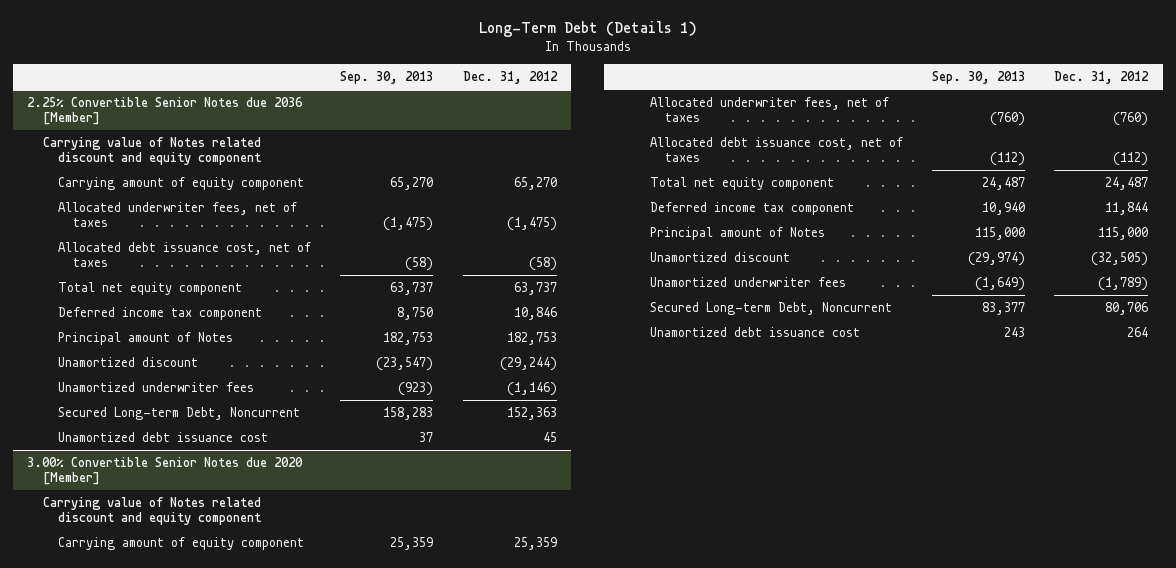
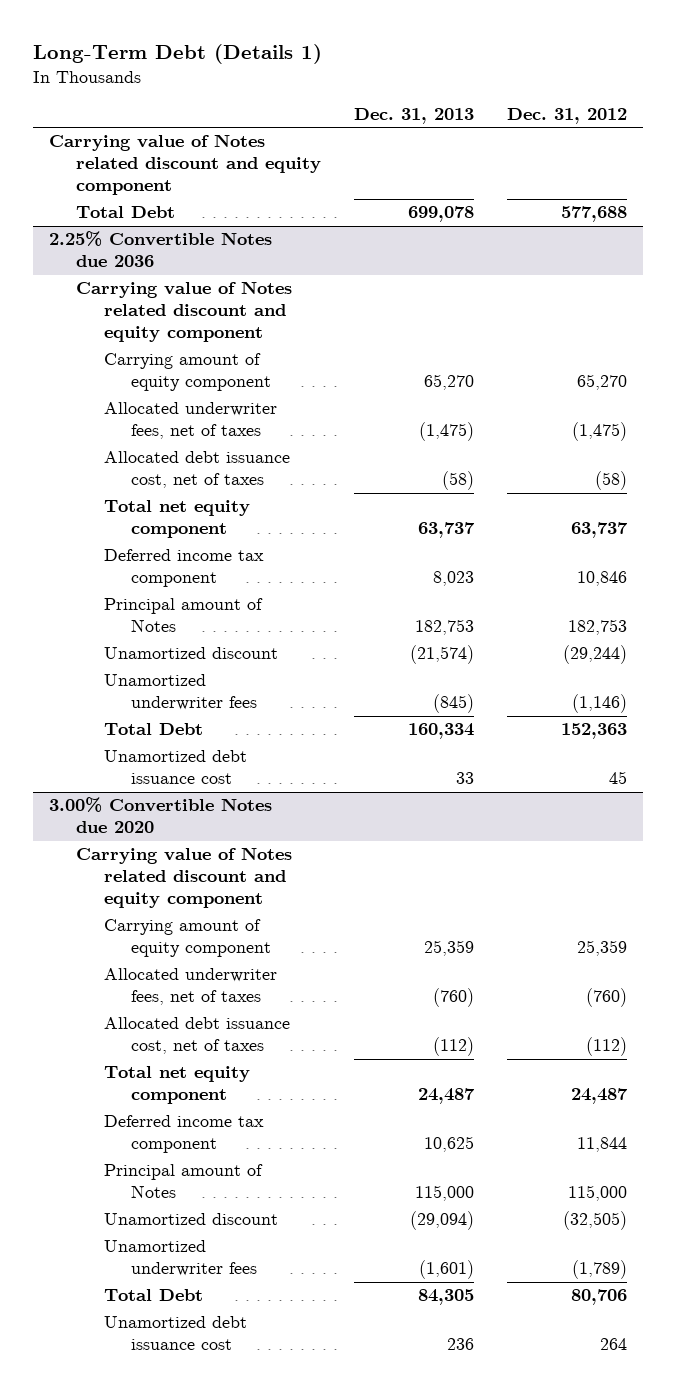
[340,71,434,85] Sep. 30, 2013 -> none
none -> [354,107,475,124] Dec. 31, 2013
[27,97,304,126] 2.25% Convertible Senior Notes due 2036 [Member] -> none
none -> [76,206,176,219] Total Debt
none -> [49,231,273,268] 2.25% Convertible Notes due 2036
none -> [76,281,293,343] Carrying value of Notes related discount and equity component
[58,407,301,421] Secured Long-term Debt, Noncurrent -> [103,723,203,736] Total Debt
[27,457,304,486] 3.00% Convertible Senior Notes due 2020 [Member] -> [49,797,273,834] 3.00% Convertible Notes due 2020
[649,302,892,316] Secured Long-term Debt, Noncurrent -> [103,1289,203,1302] Total Debt

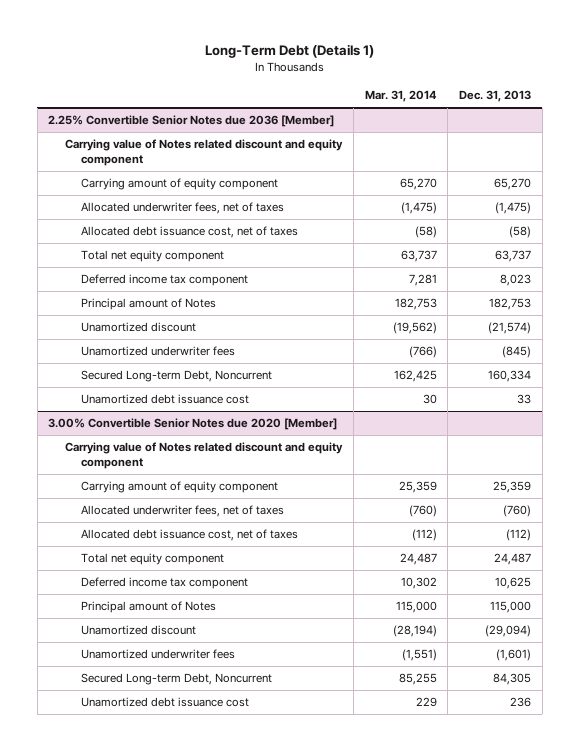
[506,107,627,124] Dec. 31, 2012 -> none
none -> [364,90,437,103] Mar. 31, 2014
[49,134,322,196] Carrying value of Notes related discount and equity component -> none
[76,206,176,219] Total Debt -> none
[49,231,273,268] 2.25% Convertible Notes due 2036 -> [48,115,335,128] 2.25% Convertible Senior Notes due 2036 [Member]
[103,723,203,736] Total Debt -> [81,370,273,383] Secured Long-term Debt, Noncurrent
[49,797,273,834] 3.00% Convertible Notes due 2020 -> [48,418,338,431] 3.00% Convertible Senior Notes due 2020 [Member]
[103,1289,203,1302] Total Debt -> [81,673,273,686] Secured Long-term Debt, Noncurrent

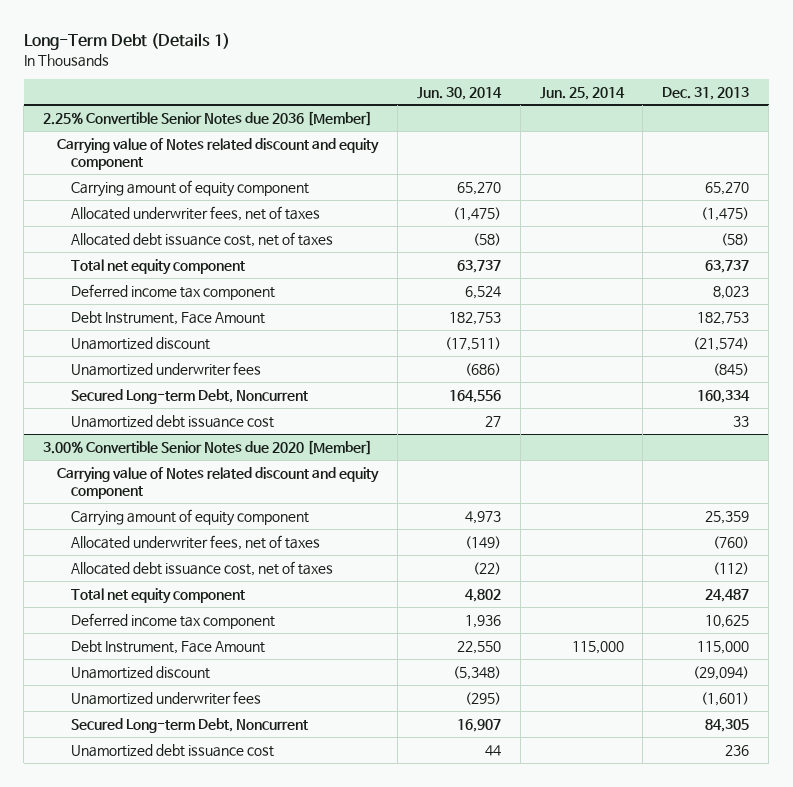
[364,90,437,103] Mar. 31, 2014 -> none
none -> [416,86,502,100] Jun. 30, 2014
none -> [539,86,625,100] Jun. 25, 2014
[81,298,217,311] Principal amount of Notes -> [70,310,265,325] Debt Instrument, Face Amount
[81,601,217,614] Principal amount of Notes -> [70,639,265,654] Debt Instrument, Face Amount

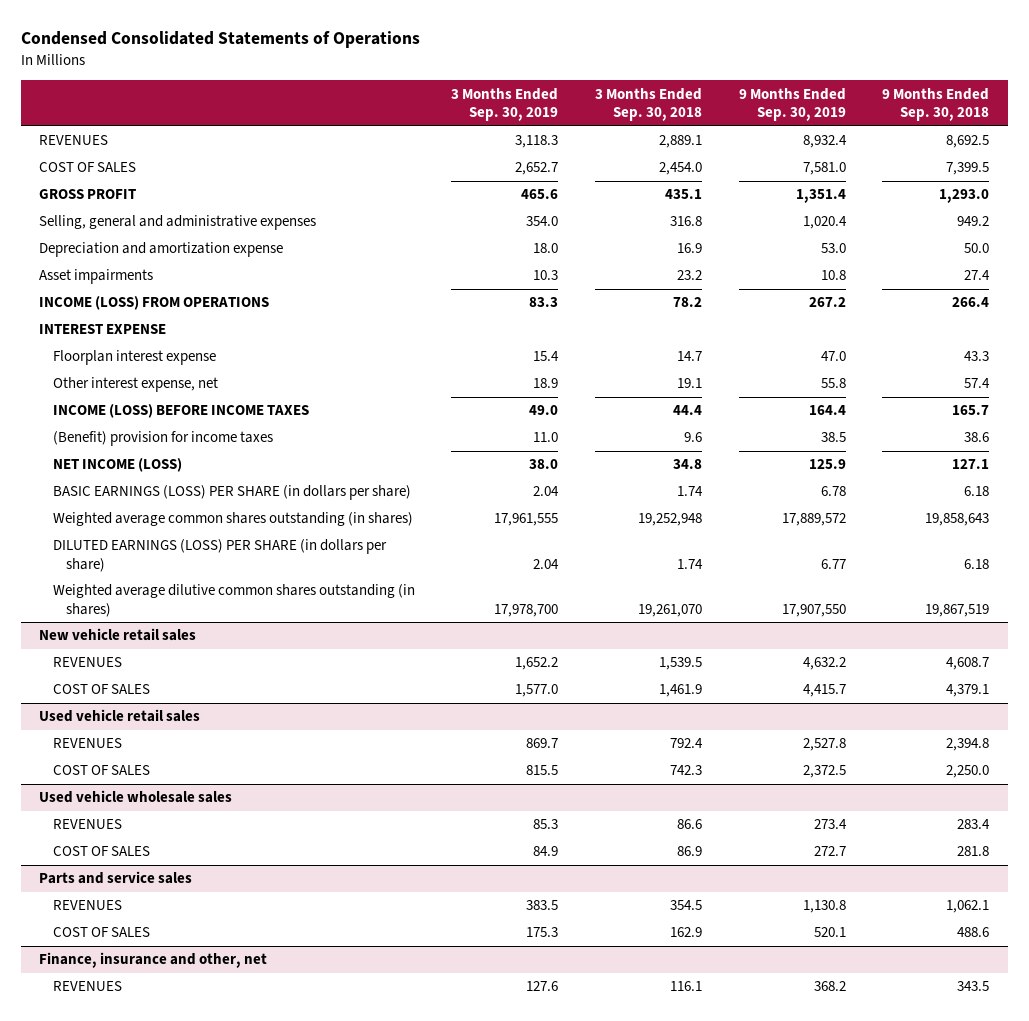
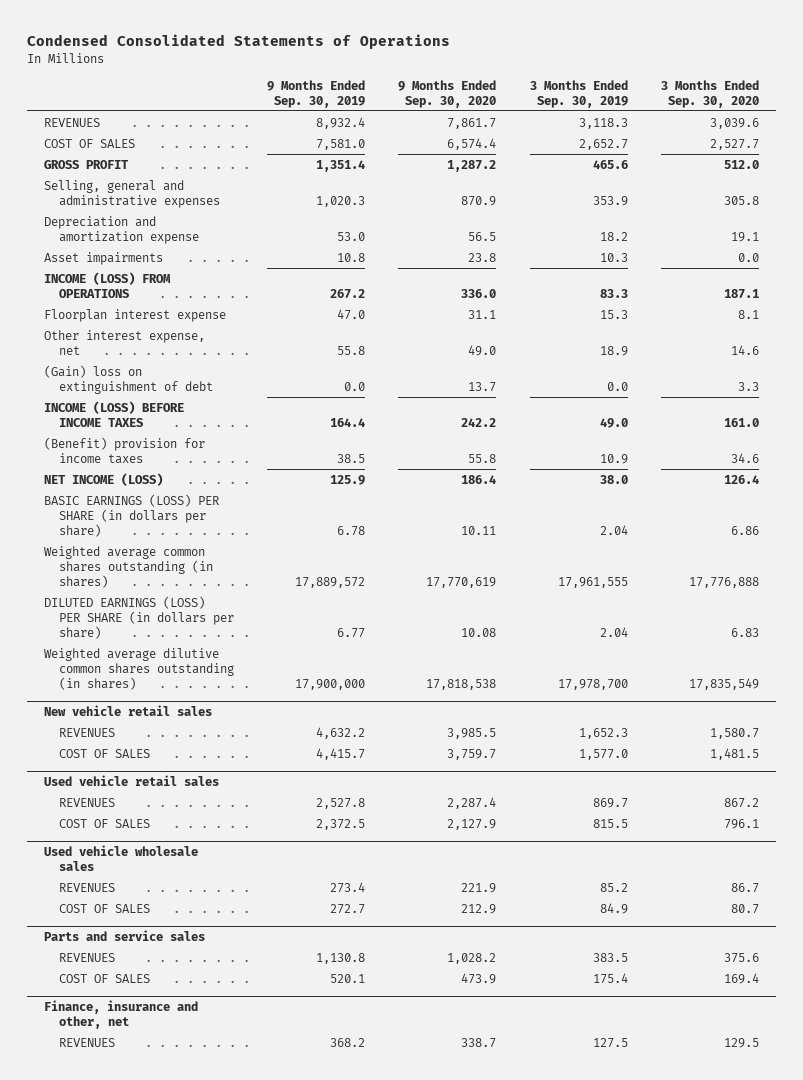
[594,87,702,122] 3 Months Ended Sep. 30, 2018 -> none
[882,87,990,122] 9 Months Ended Sep. 30, 2018 -> none
none -> [398,79,497,108] 9 Months Ended Sep. 30, 2020
none -> [661,79,760,108] 3 Months Ended Sep. 30, 2020
[526,216,559,227] 354.0 -> [592,195,628,206] 353.9
[802,216,847,230] 1,020.4 -> [315,195,365,207] 1,020.3
[533,243,559,254] 18.0 -> [599,231,628,241] 18.2
[39,324,167,335] INTEREST EXPENSE -> none
[533,351,560,362] 15.4 -> [599,309,628,319] 15.3
none -> [43,364,213,394] (Gain) loss on extinguishment of debt
[533,432,559,443] 11.0 -> [599,453,628,464] 10.9
[781,604,846,618] 17,907,550 -> [294,678,365,690] 17,900,000
[515,657,559,671] 1,652.2 -> [578,727,628,739] 1,652.3
[533,819,559,830] 85.3 -> [599,882,628,892] 85.2
[526,927,559,938] 175.3 -> [592,972,628,984] 175.4
[526,981,559,992] 127.6 -> [592,1037,628,1048] 127.5

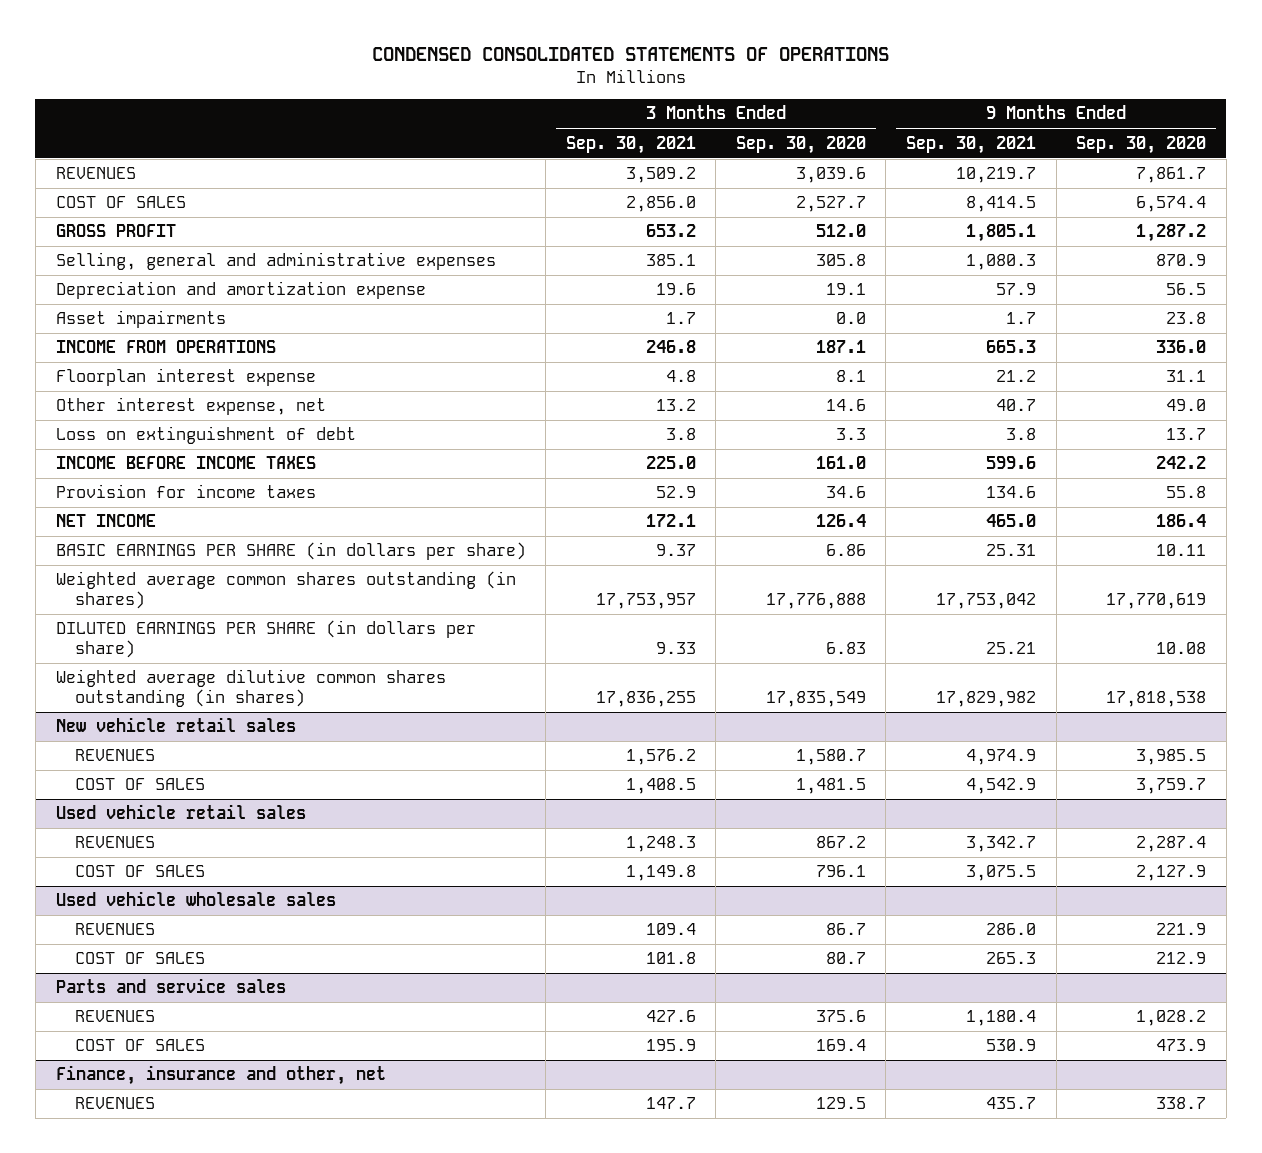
[27,34,451,50] Condensed Consolidated Statements of Operations -> [371,46,889,61] CONDENSED CONSOLIDATED STATEMENTS OF OPERATIONS
[266,79,365,108] 9 Months Ended Sep. 30, 2019 -> none
[529,79,628,108] 3 Months Ended Sep. 30, 2019 -> none
none -> [565,135,696,154] Sep. 30, 2021
none -> [905,135,1036,154] Sep. 30, 2021
[43,271,171,298] INCOME (LOSS) FROM OPERATIONS -> [55,340,276,354] INCOME FROM OPERATIONS
[43,364,213,394] (Gain) loss on extinguishment of debt -> [55,426,356,445] Loss on extinguishment of debt
[43,400,184,427] INCOME (LOSS) BEFORE INCOME TAXES -> [55,456,316,470] INCOME BEFORE INCOME TAXES
[43,436,205,464] (Benefit) provision for income taxes -> [55,484,316,499] Provision for income taxes
[43,472,163,486] NET INCOME (LOSS) -> [55,514,156,528] NET INCOME
[43,493,220,537] BASIC EARNINGS (LOSS) PER SHARE (in dollars per share) -> [55,542,526,561] BASIC EARNINGS PER SHARE (in dollars per share)
[43,595,234,639] DILUTED EARNINGS (LOSS) PER SHARE (in dollars per share) -> [55,620,476,658] DILUTED EARNINGS PER SHARE (in dollars per share)

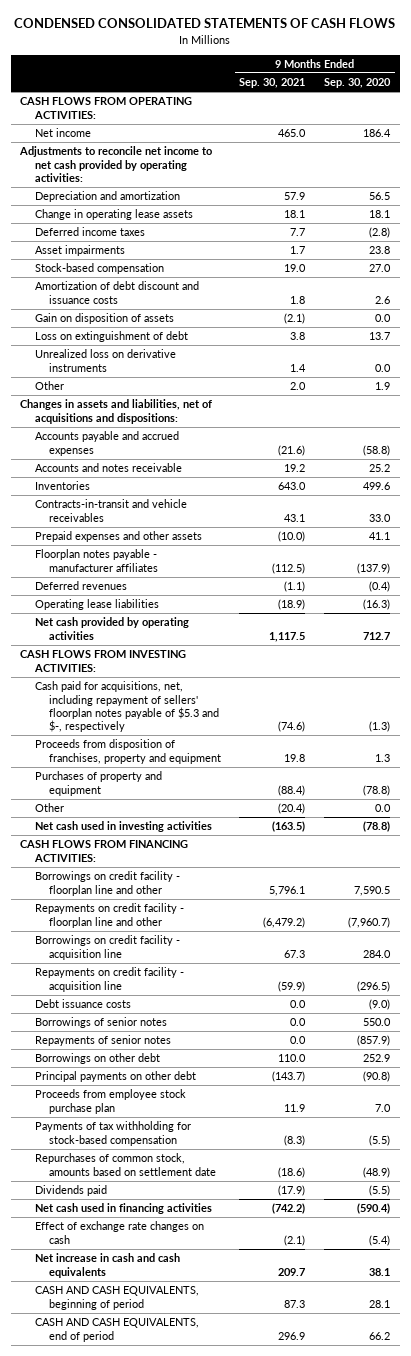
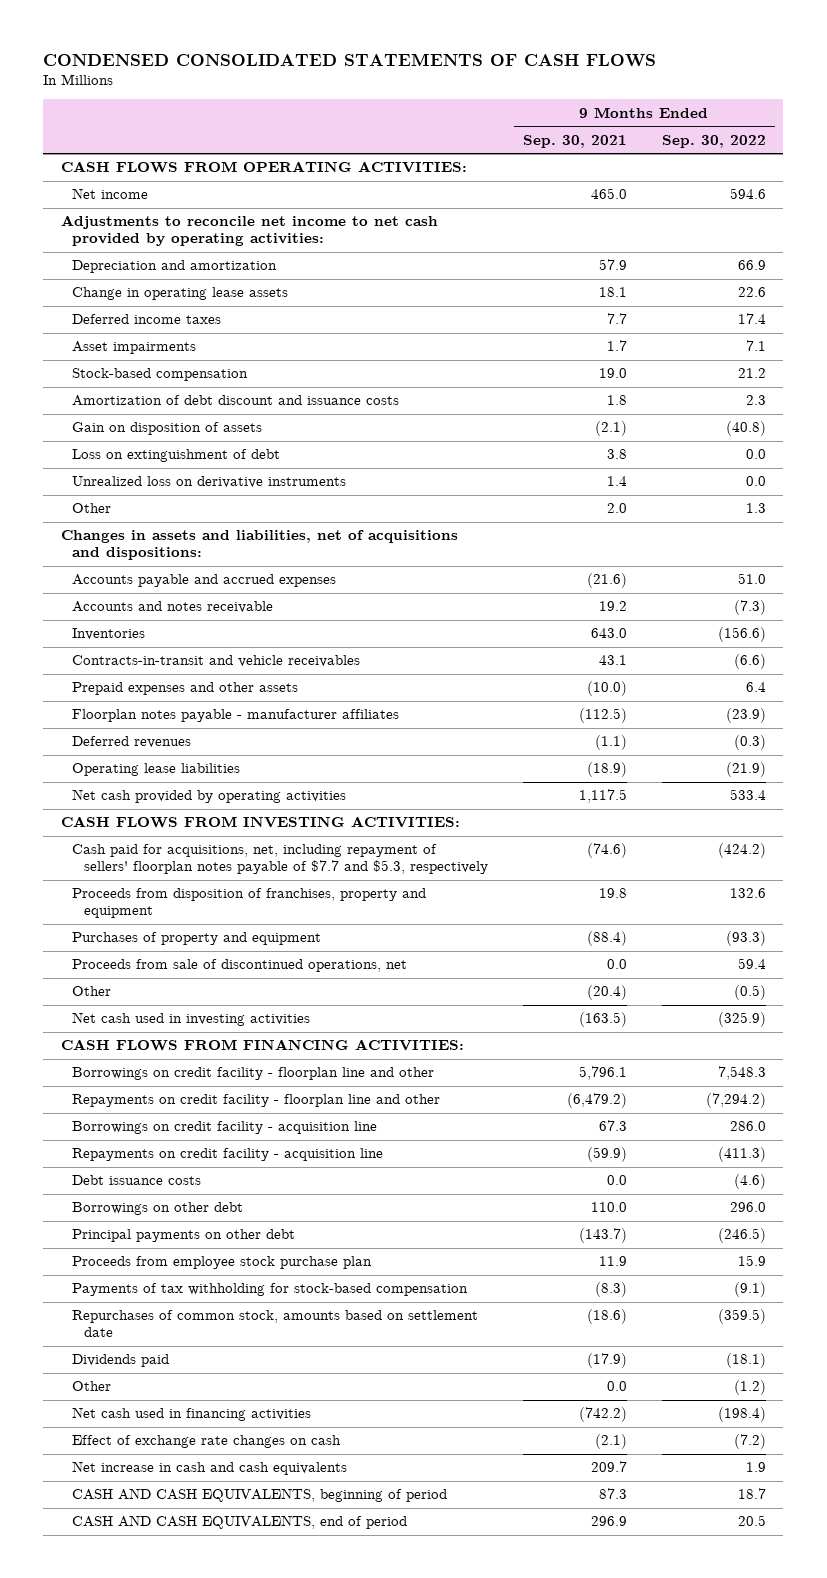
[324,77,392,88] Sep. 30, 2020 -> none
none -> [661,134,766,148] Sep. 30, 2022
[34,681,219,733] Cash paid for acquisitions, net, including repayment of sellers' floorplan notes payable of $5.3 and $-, respectively -> [72,844,488,875] Cash paid for acquisitions, net, including repayment of sellers' floorplan notes payable of $7.7 and $5.3, respectively
none -> [72,959,408,973] Proceeds from sale of discontinued operations, net
[34,1017,167,1029] Borrowings of senior notes -> none
[34,1035,171,1047] Repayments of senior notes -> none
none -> [72,1381,112,1392] Other

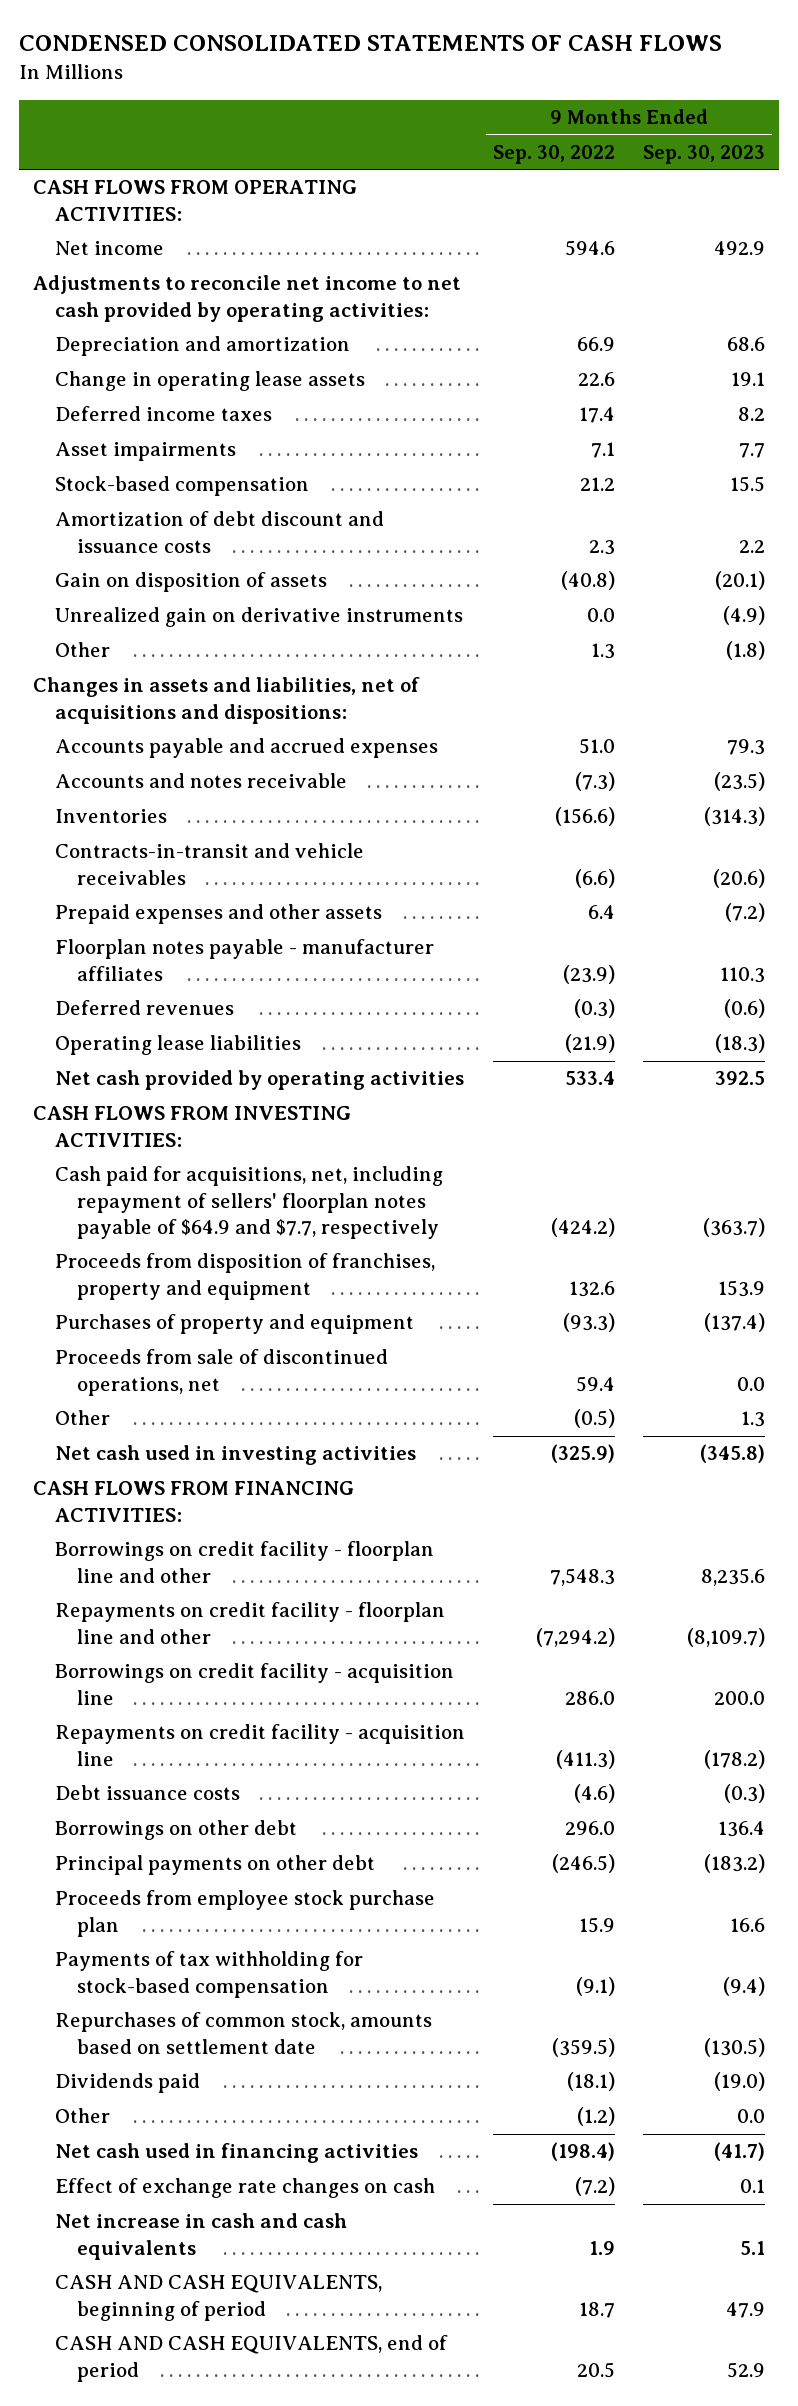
[522,134,627,148] Sep. 30, 2021 -> none
none -> [643,144,766,164] Sep. 30, 2023
[72,449,281,463] Loss on extinguishment of debt -> none
[72,476,347,489] Unrealized loss on derivative instruments -> [55,607,464,628] Unrealized gain on derivative instruments
[72,844,488,875] Cash paid for acquisitions, net, including repayment of sellers' floorplan notes payable of $7.7 and $5.3, respectively -> [55,1166,444,1240] Cash paid for acquisitions, net, including repayment of sellers' floorplan notes payable of $64.9 and $7.7, respectively

